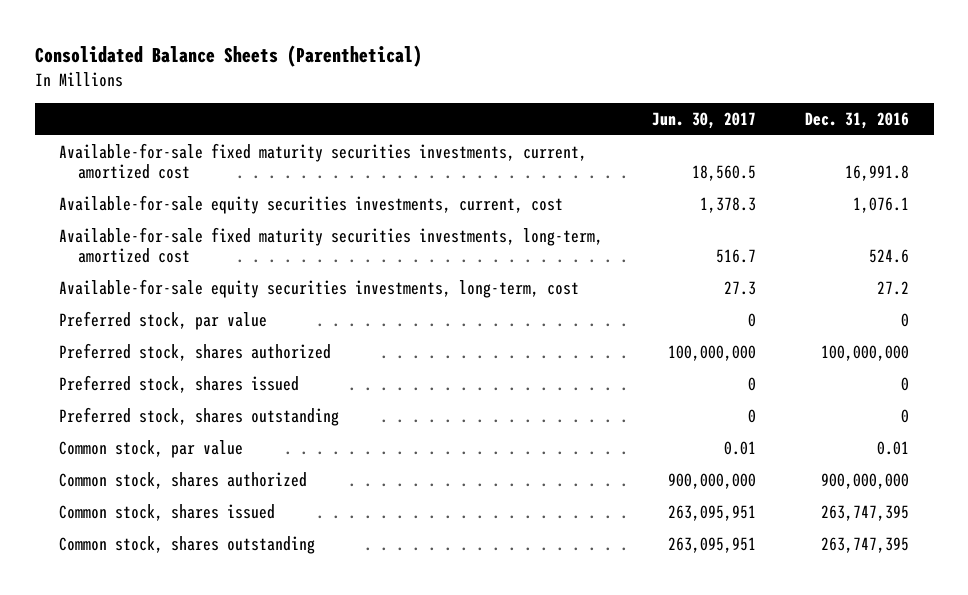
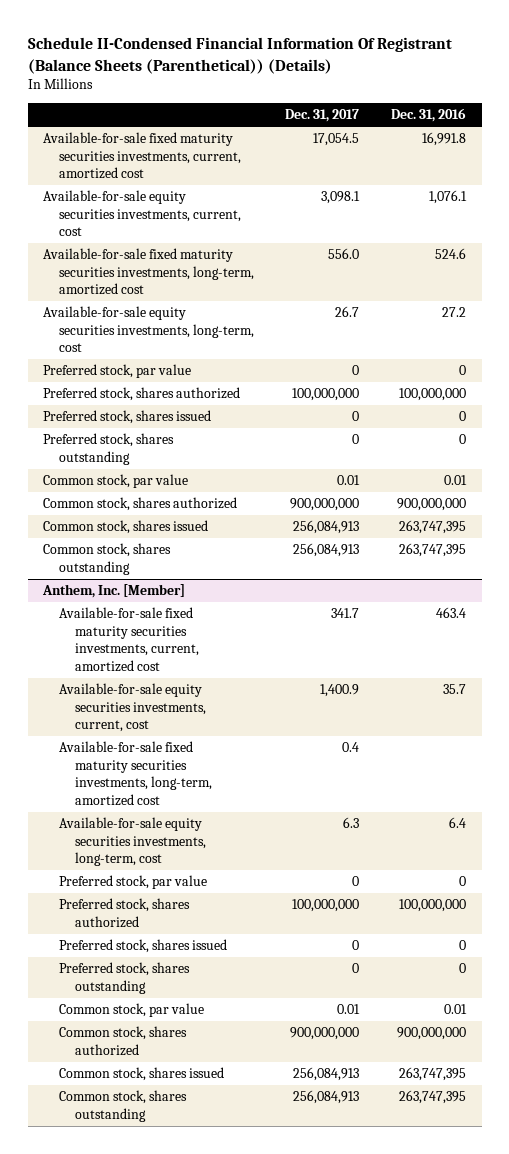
[34,44,422,67] Consolidated Balance Sheets (Parenthetical) -> [27,37,452,74] Schedule II-Condensed Financial Information Of Registrant (Balance Sheets (Parenthetical)) (Details)
[652,112,757,130] Jun. 30, 2017 -> none
none -> [285,109,360,123] Dec. 31, 2017
none -> [42,584,186,599] Anthem, Inc. [Member]
none -> [58,607,199,673] Available-for-sale fixed maturity securities investments, current, amortized cost
none -> [58,683,206,733] Available-for-sale equity securities investments, current, cost
none -> [58,741,212,807] Available-for-sale fixed maturity securities investments, long-term, amortized cost
none -> [58,817,206,867] Available-for-sale equity securities investments, long-term, cost
none -> [58,875,207,890] Preferred stock, par value
none -> [58,898,190,928] Preferred stock, shares authorized
none -> [58,939,227,954] Preferred stock, shares issued
none -> [58,962,190,994] Preferred stock, shares outstanding
none -> [58,1003,204,1018] Common stock, par value
none -> [58,1026,187,1056] Common stock, shares authorized
none -> [58,1067,224,1082] Common stock, shares issued
none -> [58,1090,187,1122] Common stock, shares outstanding

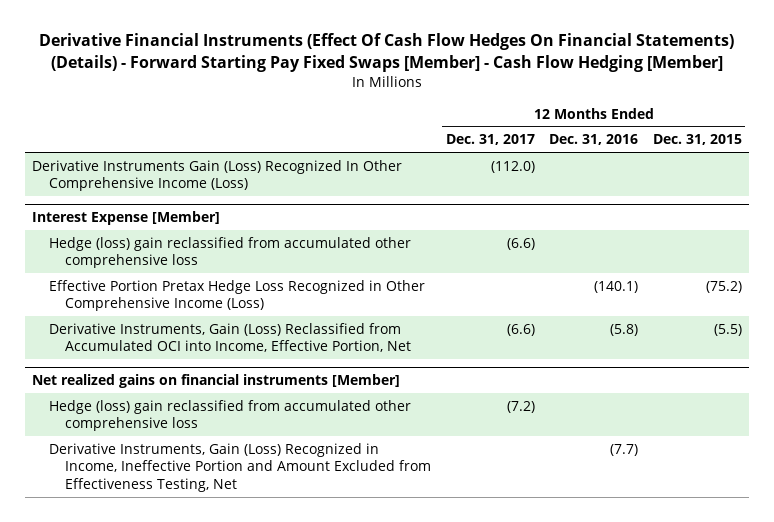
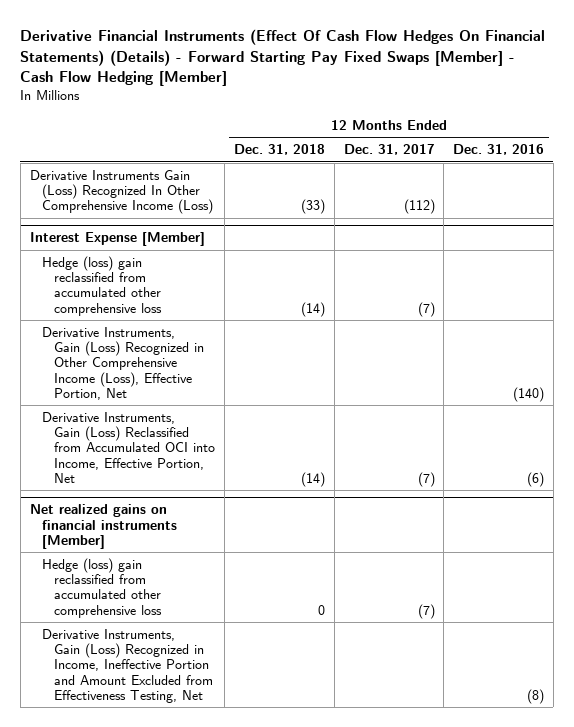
[652,134,742,146] Dec. 31, 2015 -> none
none -> [233,144,325,156] Dec. 31, 2018
[490,160,535,173] (112.0) -> [403,199,435,215] (112)
[506,237,535,250] (6.6) -> [417,301,435,317] (7)
[48,279,425,312] Effective Portion Pretax Hedge Loss Recognized in Other Comprehensive Income (Loss) -> [42,326,205,401] Derivative Instruments, Gain (Loss) Recognized in Other Comprehensive Income (Loss), Effective Portion, Net
[594,280,639,293] (140.1) -> [513,387,545,403] (140)
[506,323,535,336] (6.6) -> [417,472,435,488] (7)
[610,323,639,336] (5.8) -> [527,472,545,488] (6)
[506,400,535,413] (7.2) -> [417,603,435,619] (7)
[610,443,639,456] (7.7) -> [527,689,545,705] (8)

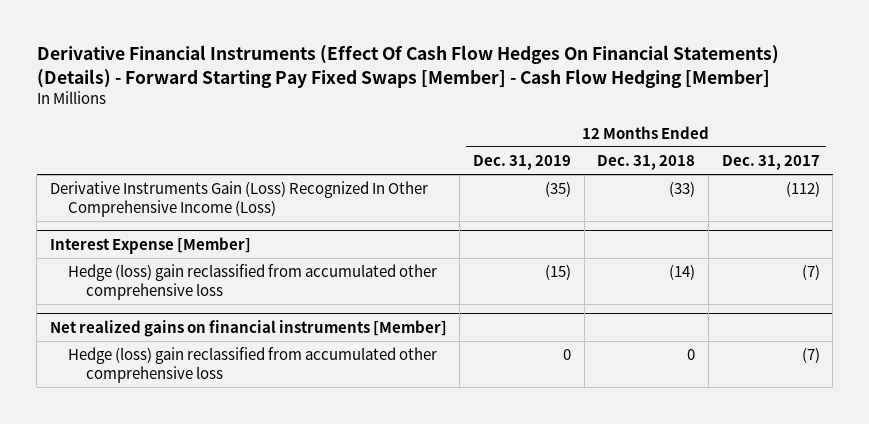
[453,144,545,156] Dec. 31, 2016 -> none
none -> [473,155,572,171] Dec. 31, 2019
[42,326,205,401] Derivative Instruments, Gain (Loss) Recognized in Other Comprehensive Income (Loss), Effective Portion, Net -> none
[42,411,216,484] Derivative Instruments, Gain (Loss) Reclassified from Accumulated OCI into Income, Effective Portion, Net -> none
[42,628,214,704] Derivative Instruments, Gain (Loss) Recognized in Income, Ineffective Portion and Amount Excluded from Effectiveness Testing, Net -> none

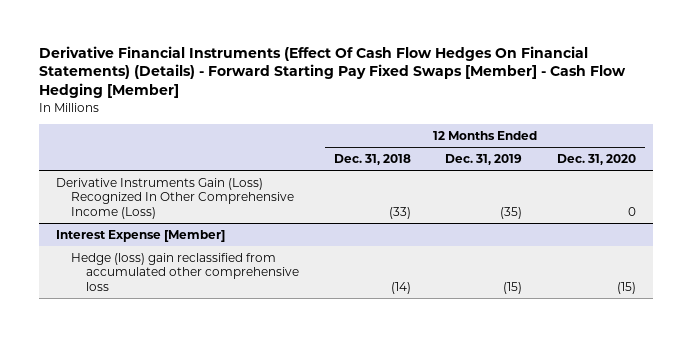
[721,155,820,171] Dec. 31, 2017 -> none
none -> [557,154,637,166] Dec. 31, 2020
[49,319,447,337] Net realized gains on financial instruments [Member] -> none
[67,347,437,383] Hedge (loss) gain reclassified from accumulated other comprehensive loss -> none

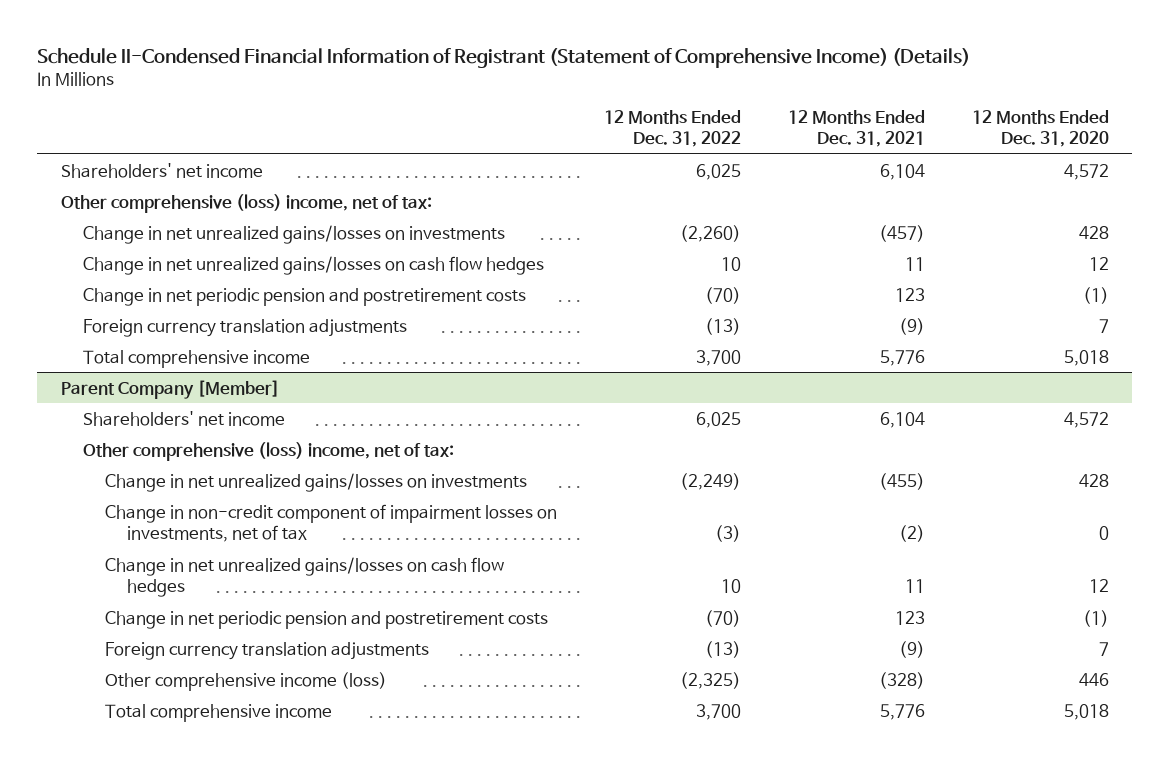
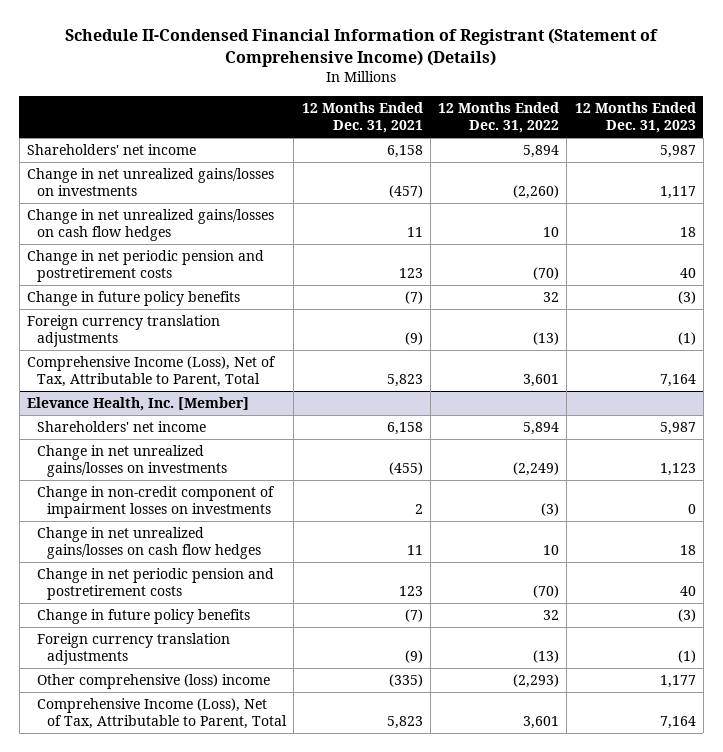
[971,109,1109,147] 12 Months Ended Dec. 31, 2020 -> none
none -> [574,102,696,134] 12 Months Ended Dec. 31, 2023
[60,193,432,213] Other comprehensive (loss) income, net of tax: -> none
[695,163,741,180] 6,025 -> [523,145,560,159] 5,894
[879,163,925,180] 6,104 -> [386,145,423,159] 6,158
none -> [27,291,241,307] Change in future policy benefits
[82,441,454,461] Other comprehensive (loss) income, net of tax: -> none
[82,349,310,368] Total comprehensive income -> [27,356,277,388] Comprehensive Income (Loss), Net of Tax, Attributable to Parent, Total
[695,349,741,366] 3,700 -> [523,374,560,388] 3,601
[879,349,925,366] 5,776 -> [386,374,423,388] 5,823
[60,379,280,399] Parent Company [Member] -> [27,397,250,412] Elevance Health, Inc. [Member]
[695,411,741,428] 6,025 -> [523,422,560,436] 5,894
[879,411,925,428] 6,104 -> [386,422,423,436] 6,158
[105,503,558,542] Change in non-credit component of impairment losses on investments, net of tax -> [37,486,276,519] Change in non-credit component of impairment losses on investments
[898,524,925,542] (2) -> [414,504,423,515] 2
none -> [37,609,251,625] Change in future policy benefits
[105,671,388,691] Other comprehensive income (loss) -> [37,674,271,690] Other comprehensive (loss) income
[679,671,741,689] (2,325) -> [513,674,560,689] (2,293)
[878,671,925,689] (328) -> [388,674,423,688] (335)
[105,703,333,722] Total comprehensive income -> [37,698,287,730] Comprehensive Income (Loss), Net of Tax, Attributable to Parent, Total
[695,703,741,720] 3,700 -> [523,716,560,730] 3,601
[879,703,925,720] 5,776 -> [386,716,423,730] 5,823

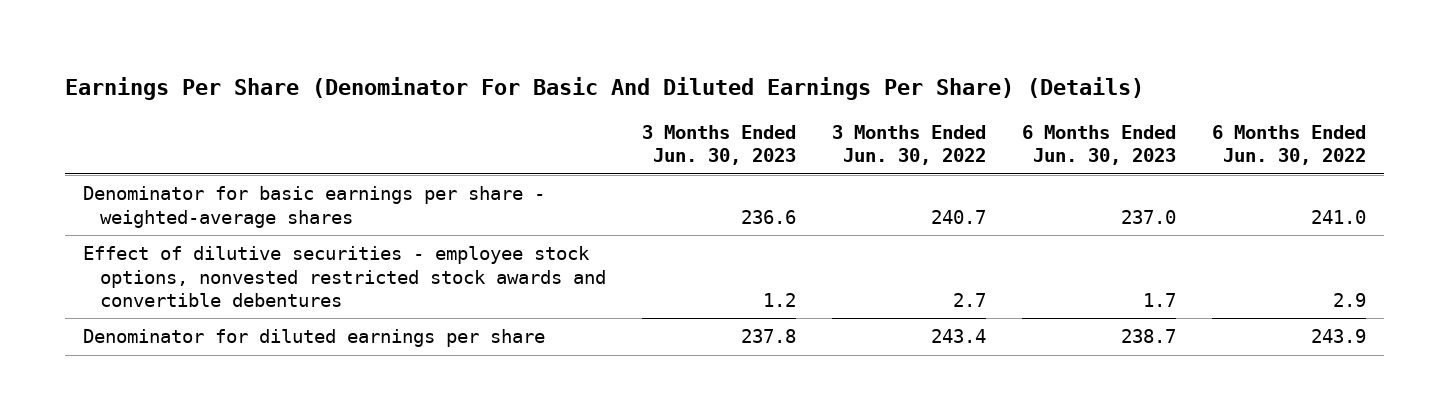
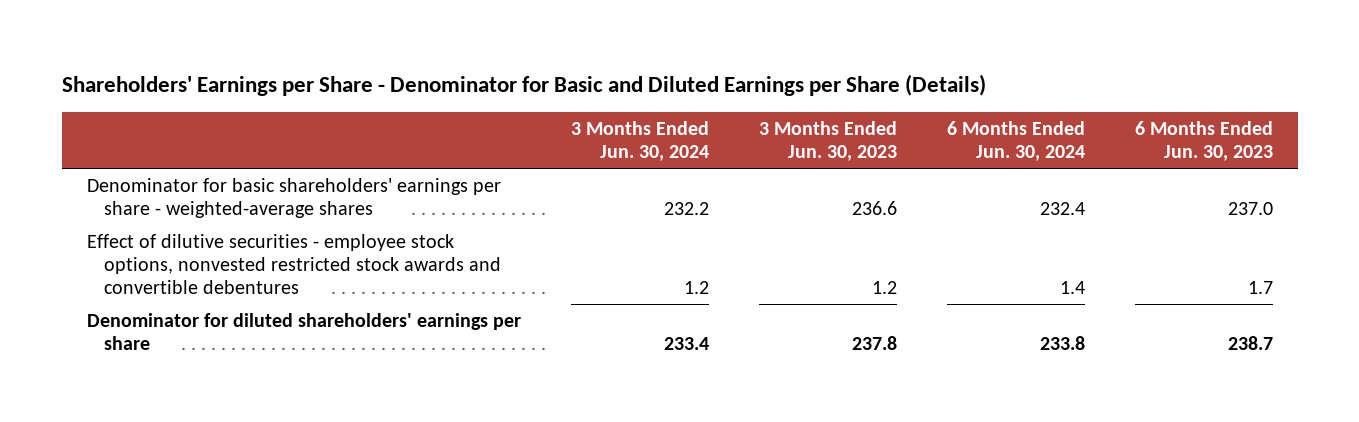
[65,76,1145,100] Earnings Per Share (Denominator For Basic And Diluted Earnings Per Share) (Details) -> [61,74,986,97] Shareholders' Earnings per Share - Denominator for Basic and Diluted Earnings per Share (Details)
[832,125,987,166] 3 Months Ended Jun. 30, 2022 -> none
[1212,125,1367,166] 6 Months Ended Jun. 30, 2022 -> none
none -> [570,121,709,162] 3 Months Ended Jun. 30, 2024
none -> [946,121,1085,162] 6 Months Ended Jun. 30, 2024
[83,186,546,228] Denominator for basic earnings per share - weighted-average shares -> [86,177,501,219] Denominator for basic shareholders' earnings per share - weighted-average shares
[83,329,546,348] Denominator for diluted earnings per share -> [86,312,521,351] Denominator for diluted shareholders' earnings per share

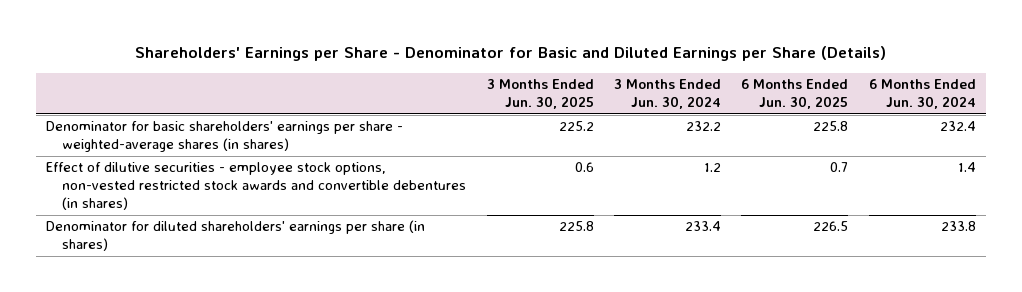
[758,121,897,162] 3 Months Ended Jun. 30, 2023 -> none
[1134,121,1273,162] 6 Months Ended Jun. 30, 2023 -> none
none -> [486,79,594,110] 3 Months Ended Jun. 30, 2025
none -> [741,79,849,110] 6 Months Ended Jun. 30, 2025
[86,177,501,219] Denominator for basic shareholders' earnings per share - weighted-average shares -> [46,121,404,153] Denominator for basic shareholders' earnings per share - weighted-average shares (in shares)
[86,233,502,295] Effect of dilutive securities - employee stock options, nonvested restricted stock awards and convertible debentures -> [46,162,467,211] Effect of dilutive securities - employee stock options, non-vested restricted stock awards and convertible debentures (in shares)
[86,312,521,351] Denominator for diluted shareholders' earnings per share -> [46,220,426,252] Denominator for diluted shareholders' earnings per share (in shares)

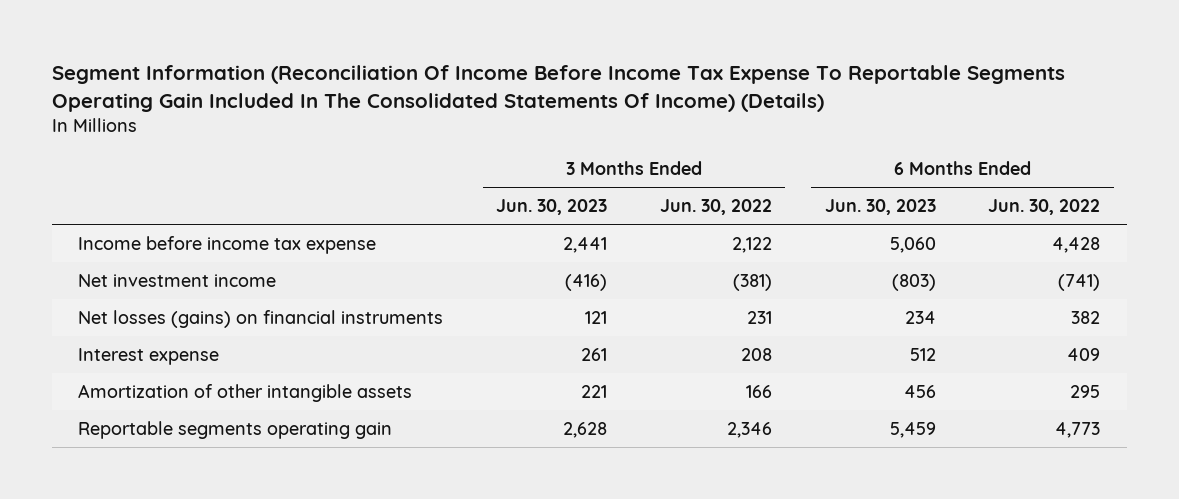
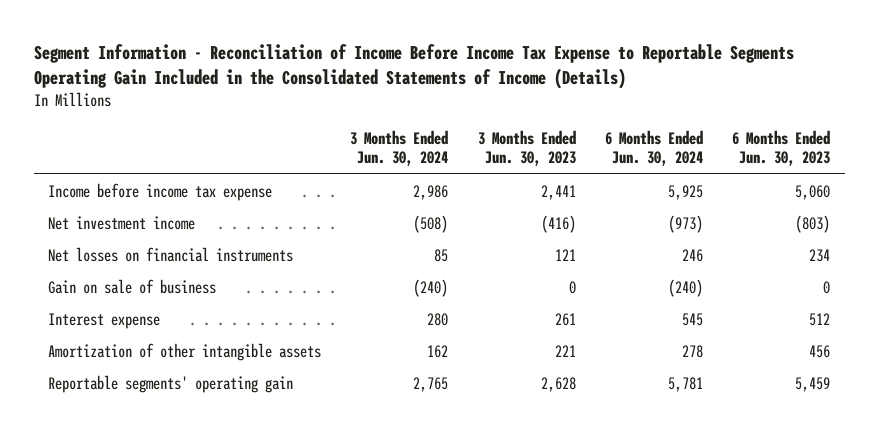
[51,64,1065,112] Segment Information (Reconciliation Of Income Before Income Tax Expense To Reportable Segments Operating Gain Included In The Consolidated Statements Of Income) (Details) -> [33,43,794,90] Segment Information - Reconciliation of Income Before Income Tax Expense to Reportable Segments Operating Gain Included in the Consolidated Statements of Income (Details)
[659,199,772,216] Jun. 30, 2022 -> none
[988,199,1101,216] Jun. 30, 2022 -> none
none -> [350,130,449,167] 3 Months Ended Jun. 30, 2024
none -> [604,130,703,167] 6 Months Ended Jun. 30, 2024
[78,309,444,328] Net losses (gains) on financial instruments -> [48,246,294,262] Net losses on financial instruments
none -> [48,278,217,294] Gain on sale of business
[78,420,393,439] Reportable segments operating gain -> [48,374,294,393] Reportable segments' operating gain

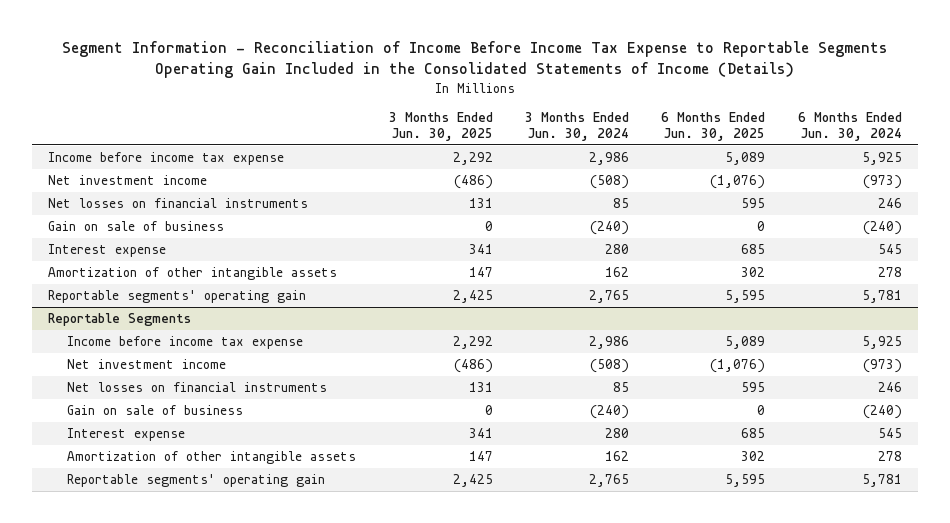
[477,130,576,167] 3 Months Ended Jun. 30, 2023 -> none
[731,130,830,167] 6 Months Ended Jun. 30, 2023 -> none
none -> [388,112,493,142] 3 Months Ended Jun. 30, 2025
none -> [661,112,766,142] 6 Months Ended Jun. 30, 2025
none -> [48,313,192,327] Reportable Segments
none -> [67,336,304,350] Income before income tax expense
none -> [67,359,227,370] Net investment income
none -> [67,382,328,393] Net losses on financial instruments
none -> [67,405,244,416] Gain on sale of business
none -> [67,428,186,442] Interest expense
none -> [67,451,357,465] Amortization of other intangible assets
none -> [67,474,326,488] Reportable segments' operating gain

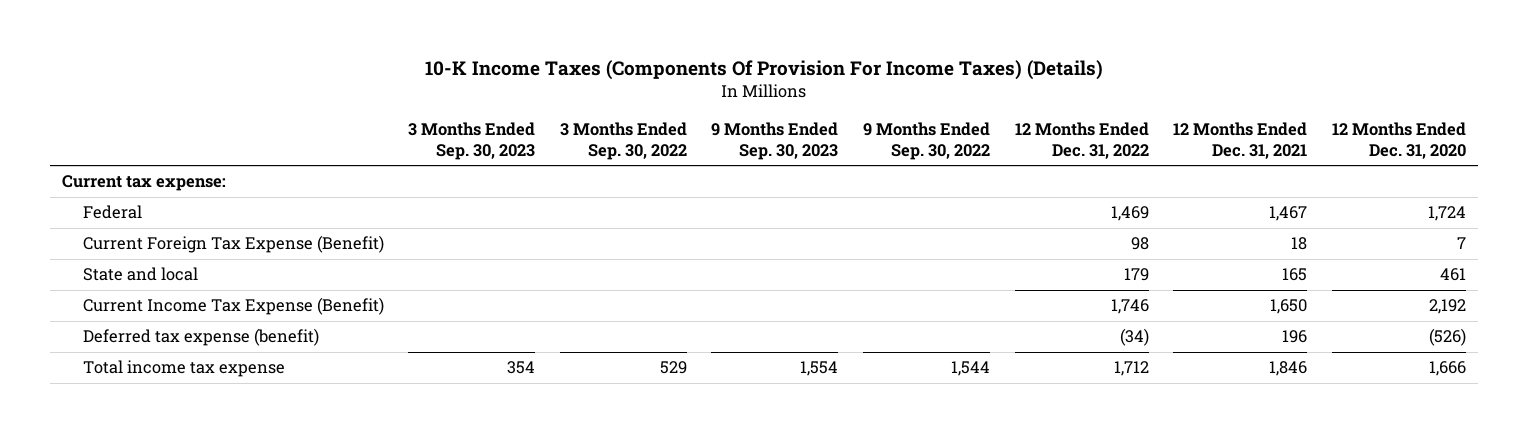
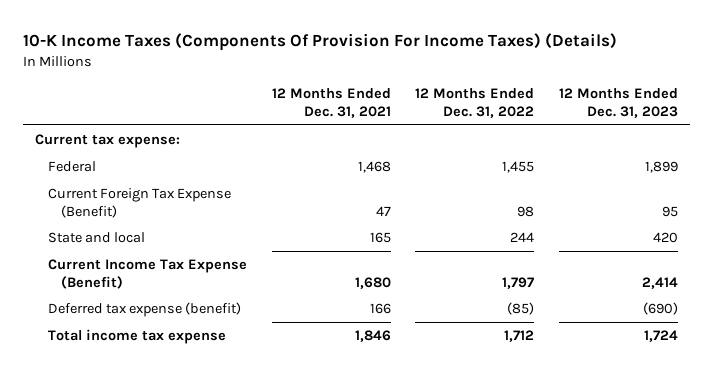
[408,122,536,161] 3 Months Ended Sep. 30, 2023 -> none
[559,122,687,161] 3 Months Ended Sep. 30, 2022 -> none
[711,122,839,161] 9 Months Ended Sep. 30, 2023 -> none
[863,122,991,161] 9 Months Ended Sep. 30, 2022 -> none
[1331,122,1466,160] 12 Months Ended Dec. 31, 2020 -> none
none -> [558,88,678,119] 12 Months Ended Dec. 31, 2023
[1110,206,1149,222] 1,469 -> [502,160,535,173] 1,455
[1269,206,1308,222] 1,467 -> [357,160,391,173] 1,468
[1291,237,1308,251] 18 -> [375,205,391,216] 47
[1123,268,1149,282] 179 -> [510,231,535,242] 244
[1110,299,1149,315] 1,746 -> [502,276,535,289] 1,797
[1270,299,1308,315] 1,650 -> [354,276,391,289] 1,680
[1119,328,1149,347] (34) -> [507,301,535,315] (85)
[1282,330,1308,344] 196 -> [369,302,391,314] 166

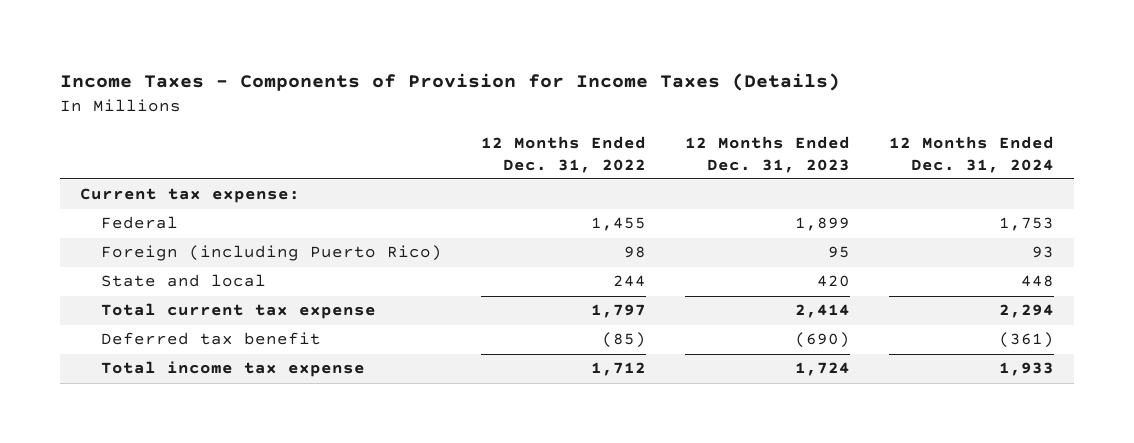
[23,32,618,51] 10-K Income Taxes (Components Of Provision For Income Taxes) (Details) -> [60,73,841,92] Income Taxes - Components of Provision for Income Taxes (Details)
[271,88,391,119] 12 Months Ended Dec. 31, 2021 -> none
none -> [889,135,1055,173] 12 Months Ended Dec. 31, 2024
[48,187,232,218] Current Foreign Tax Expense (Benefit) -> [100,245,442,262] Foreign (including Puerto Rico)
[48,258,248,289] Current Income Tax Expense (Benefit) -> [100,303,376,320] Total current tax expense
[48,301,242,317] Deferred tax expense (benefit) -> [100,332,321,346] Deferred tax benefit

